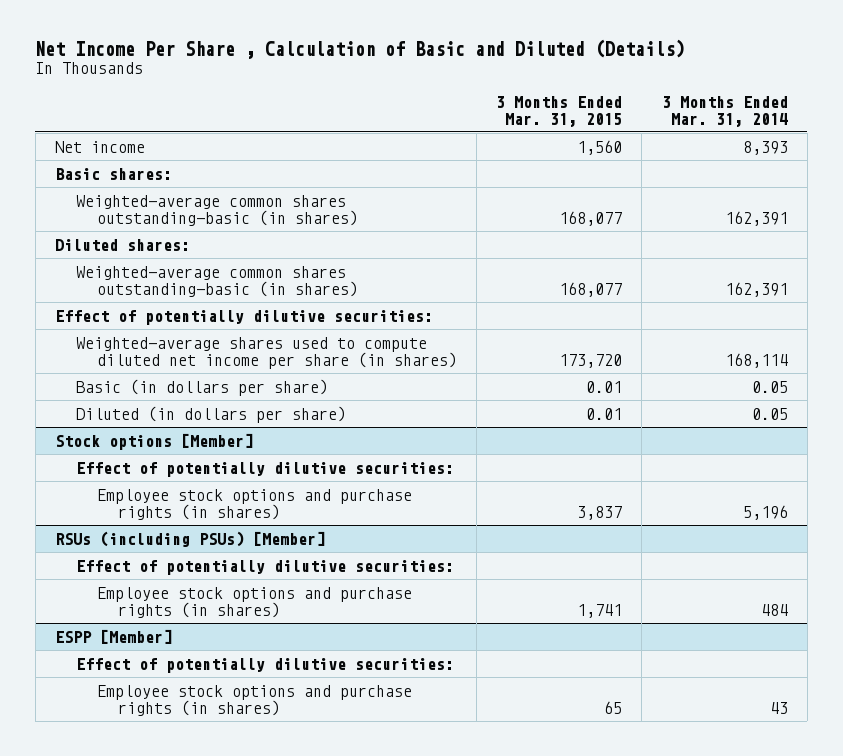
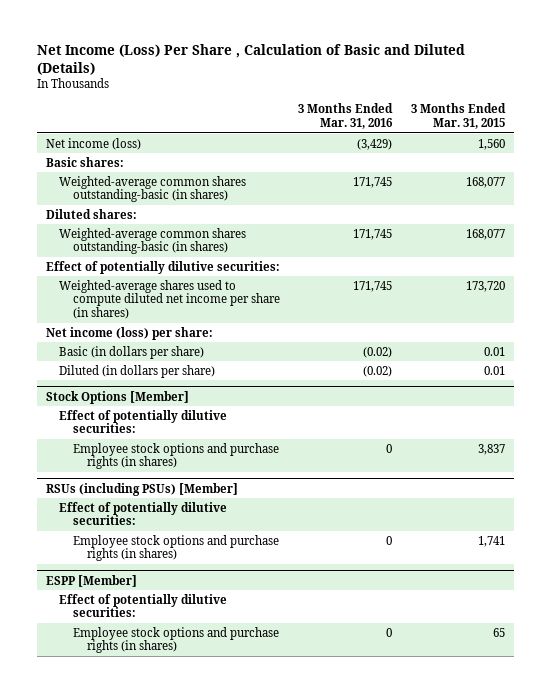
[35,39,686,60] Net Income Per Share , Calculation of Basic and Diluted (Details) -> [36,43,465,75] Net Income (Loss) Per Share , Calculation of Basic and Diluted (Details)
[661,95,788,127] 3 Months Ended Mar. 31, 2014 -> none
none -> [298,103,394,130] 3 Months Ended Mar. 31, 2016
[55,140,146,153] Net income -> [45,137,141,150] Net income (loss)
none -> [45,326,213,340] Net income (loss) per share:
[55,432,254,450] Stock options [Member] -> [45,390,189,404] Stock Options [Member]

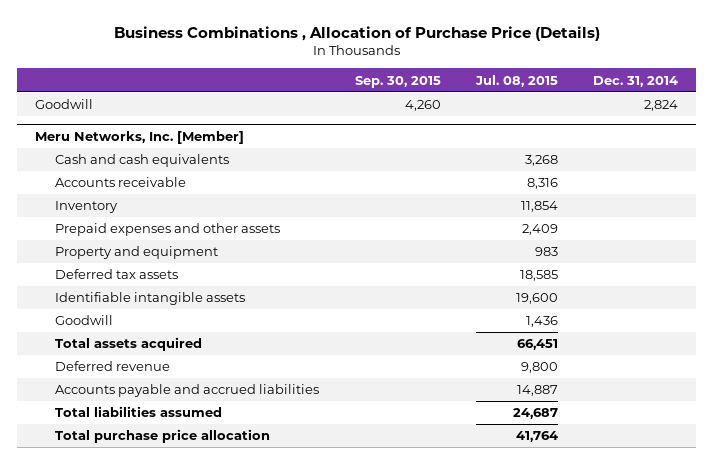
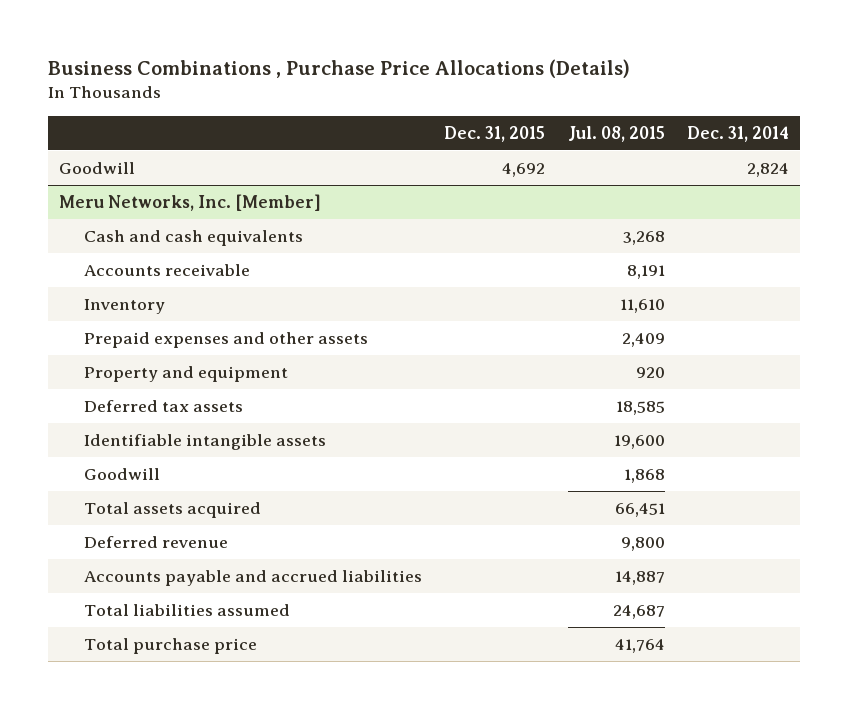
[113,25,600,41] Business Combinations , Allocation of Purchase Price (Details) -> [47,58,630,78] Business Combinations , Purchase Price Allocations (Details)
[354,75,441,88] Sep. 30, 2015 -> none
none -> [444,125,546,142] Dec. 31, 2015
[526,178,558,190] 8,316 -> [626,264,665,279] 8,191
[520,201,558,213] 11,854 -> [619,298,665,313] 11,610
[534,247,558,257] 983 -> [635,366,665,378] 920
[525,316,558,328] 1,436 -> [623,468,665,483] 1,868
[55,429,271,444] Total purchase price allocation -> [83,637,257,654] Total purchase price

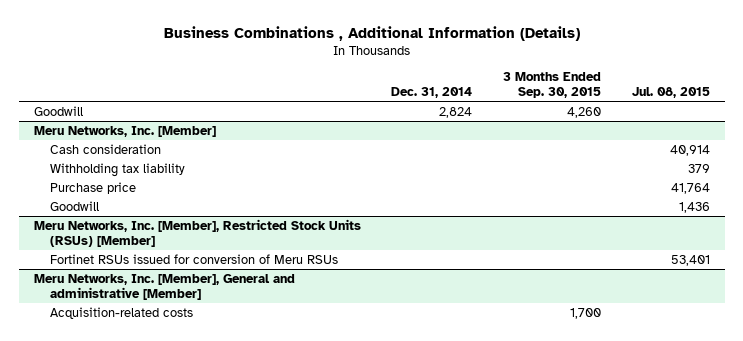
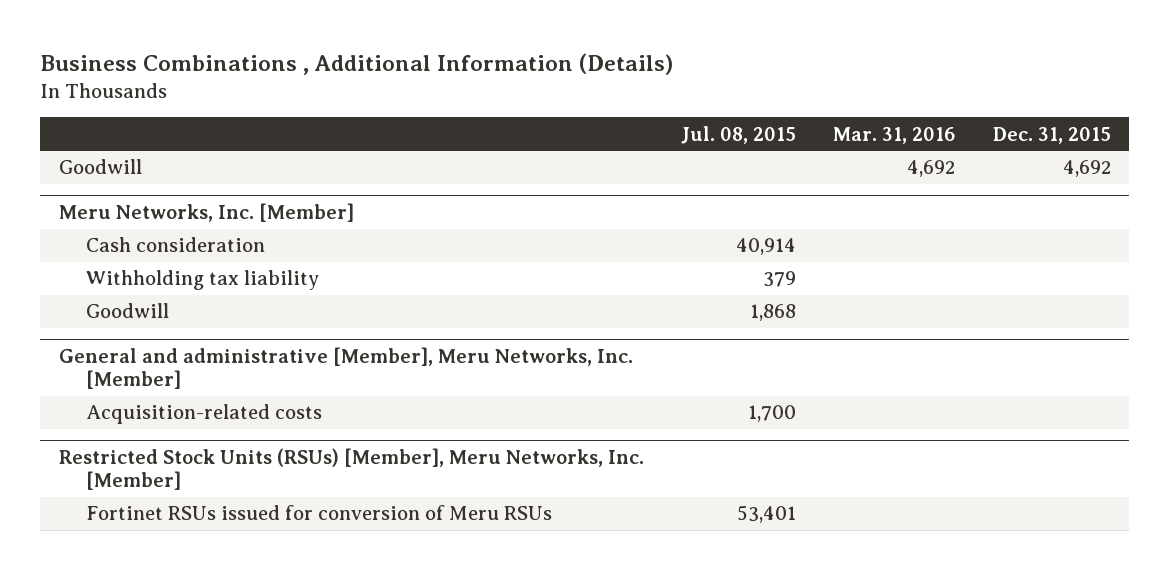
[391,87,473,99] Dec. 31, 2014 -> none
[502,72,601,99] 3 Months Ended Sep. 30, 2015 -> none
none -> [833,126,956,144] Mar. 31, 2016
none -> [992,126,1111,144] Dec. 31, 2015
[50,181,137,194] Purchase price -> none
[678,201,710,213] 1,436 -> [749,304,796,322] 1,868
none -> [58,347,633,390] General and administrative [Member], Meru Networks, Inc. [Member]
none -> [85,404,322,425] Acquisition-related costs
[33,218,361,247] Meru Networks, Inc. [Member], Restricted Stock Units (RSUs) [Member] -> [58,448,644,491] Restricted Stock Units (RSUs) [Member], Meru Networks, Inc. [Member]
[33,273,295,300] Meru Networks, Inc. [Member], General and administrative [Member] -> none
[50,306,194,319] Acquisition-related costs -> none

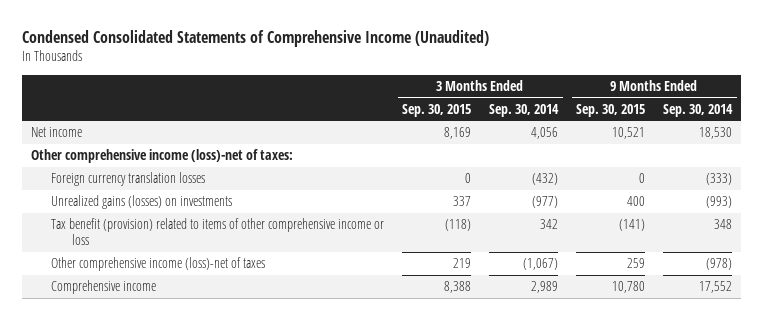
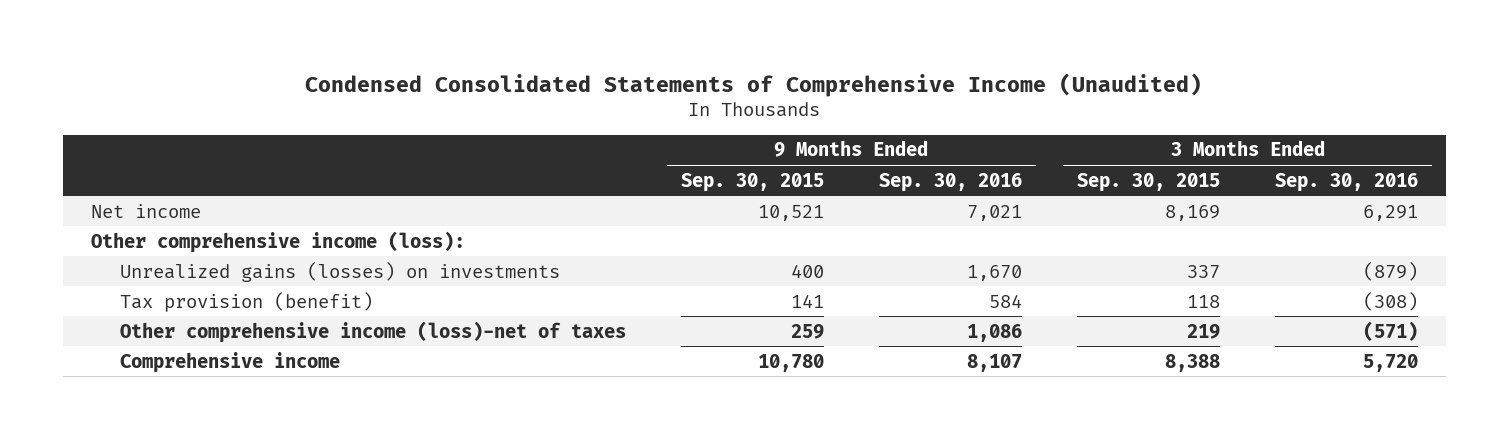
[489,103,560,117] Sep. 30, 2014 -> none
[663,103,734,117] Sep. 30, 2014 -> none
none -> [878,172,1022,192] Sep. 30, 2016
none -> [1275,172,1419,192] Sep. 30, 2016
[51,172,206,187] Foreign currency translation losses -> none
[30,149,293,164] Other comprehensive income (loss)-net of taxes: -> [90,230,465,253] Other comprehensive income (loss):
[51,218,385,246] Tax benefit (provision) related to items of other comprehensive income or loss -> [119,291,373,312] Tax provision (benefit)
[445,219,472,232] (118) -> [1187,294,1221,308] 118
[619,219,646,232] (141) -> [790,293,824,308] 141

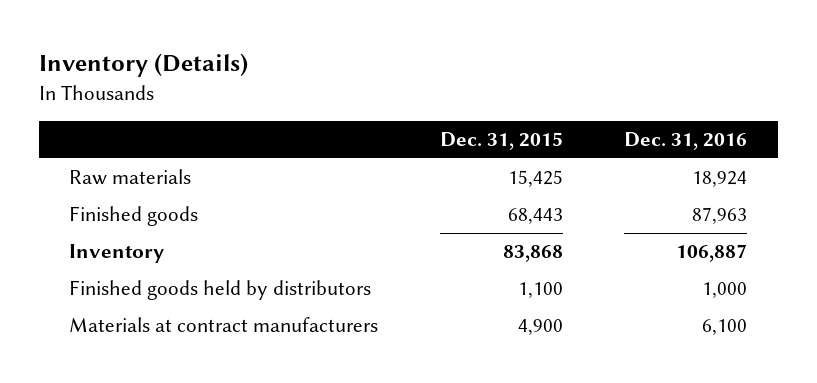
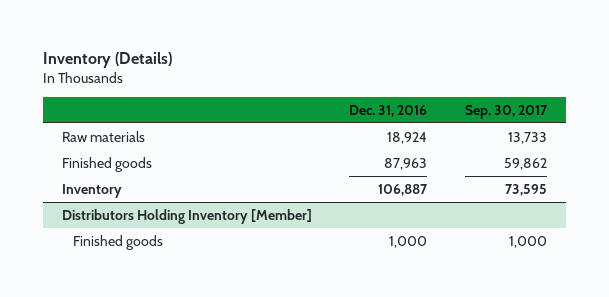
[439,132,563,151] Dec. 31, 2015 -> none
none -> [464,104,548,119] Sep. 30, 2017
[69,280,372,301] Finished goods held by distributors -> none
[69,317,379,333] Materials at contract manufacturers -> none
none -> [61,208,312,224] Distributors Holding Inventory [Member]
none -> [72,234,163,250] Finished goods

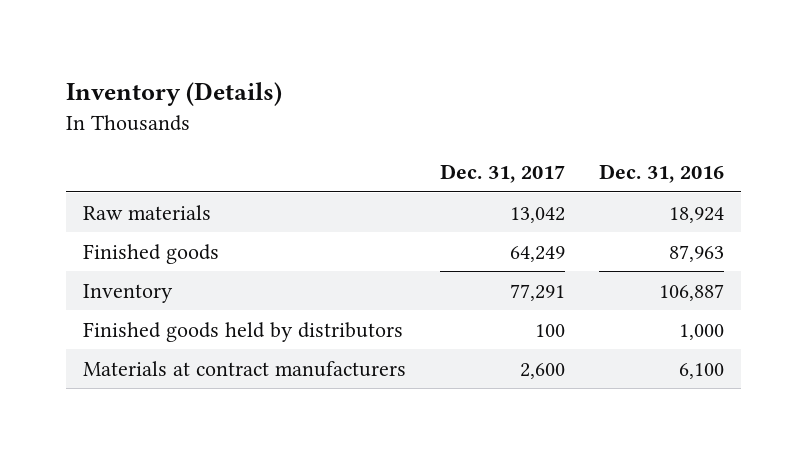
[464,104,548,119] Sep. 30, 2017 -> none
none -> [439,164,565,184] Dec. 31, 2017
[61,208,312,224] Distributors Holding Inventory [Member] -> none
[72,234,163,250] Finished goods -> none
none -> [82,321,403,342] Finished goods held by distributors
none -> [82,360,406,377] Materials at contract manufacturers

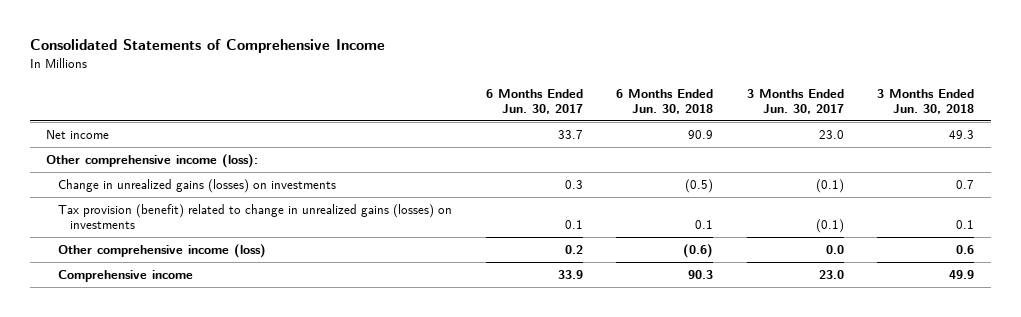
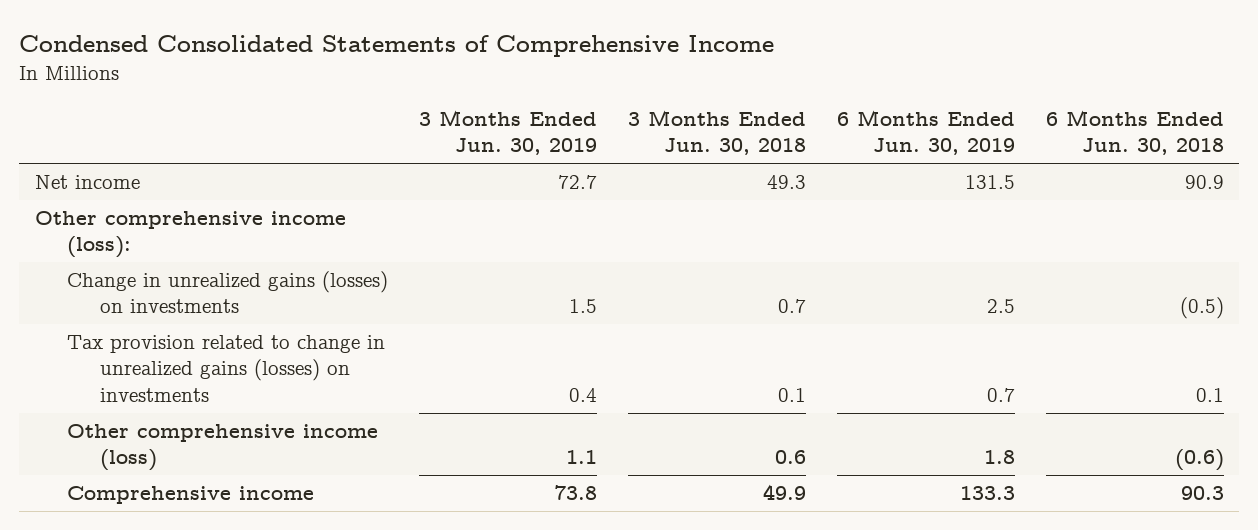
[29,39,385,54] Consolidated Statements of Comprehensive Income -> [19,34,775,57] Condensed Consolidated Statements of Comprehensive Income
[485,88,583,115] 6 Months Ended Jun. 30, 2017 -> none
[746,88,844,115] 3 Months Ended Jun. 30, 2017 -> none
none -> [419,110,598,156] 3 Months Ended Jun. 30, 2019
none -> [836,110,1015,156] 6 Months Ended Jun. 30, 2019
[58,203,453,230] Tax provision (benefit) related to change in unrealized gains (losses) on investments -> [67,335,386,402] Tax provision related to change in unrealized gains (losses) on investments

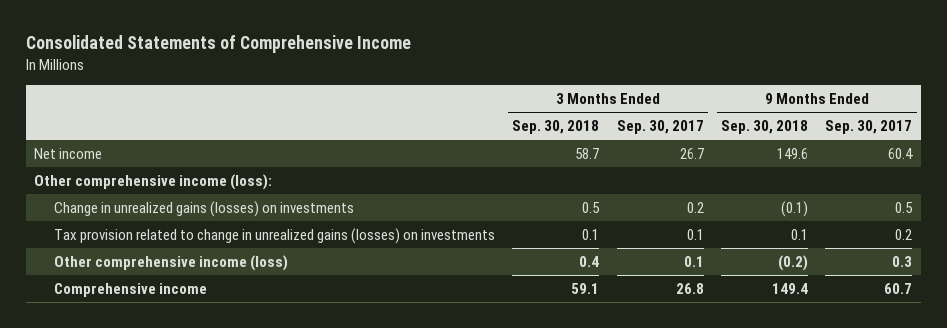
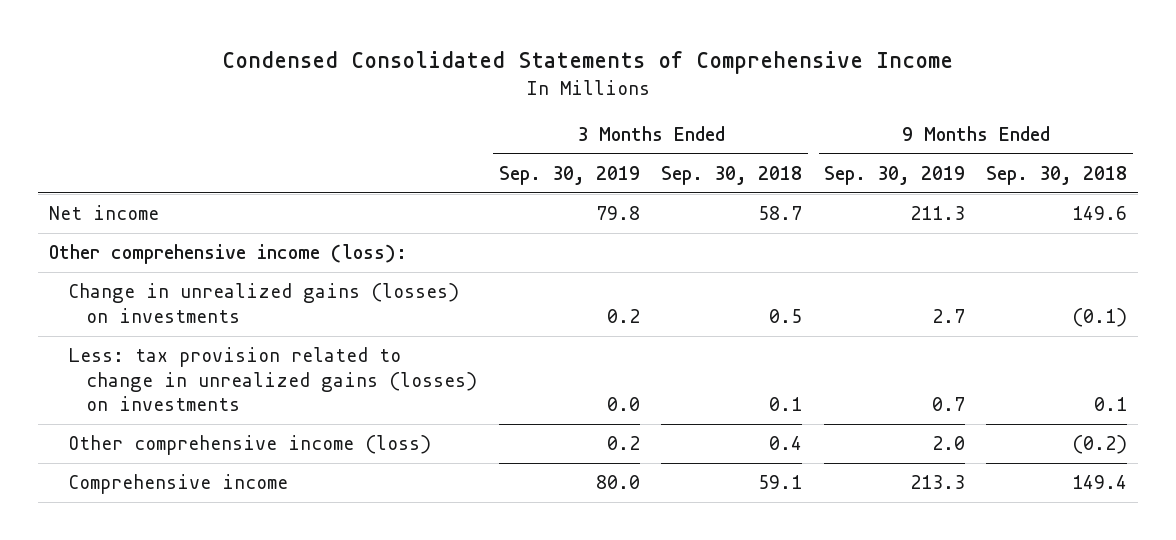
[25,35,411,54] Consolidated Statements of Comprehensive Income -> [222,51,954,75] Condensed Consolidated Statements of Comprehensive Income
[616,120,704,135] Sep. 30, 2017 -> none
[825,120,913,135] Sep. 30, 2017 -> none
none -> [498,165,640,185] Sep. 30, 2019
none -> [823,165,965,185] Sep. 30, 2019
[53,228,495,245] Tax provision related to change in unrealized gains (losses) on investments -> [67,347,478,412] Less: tax provision related to change in unrealized gains (losses) on investments

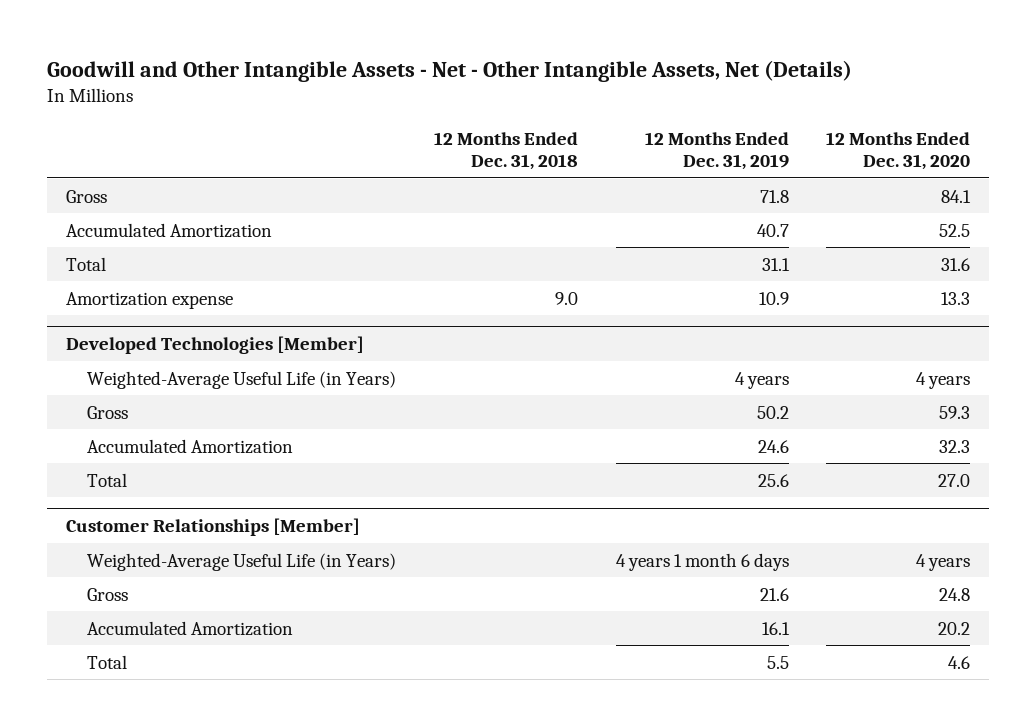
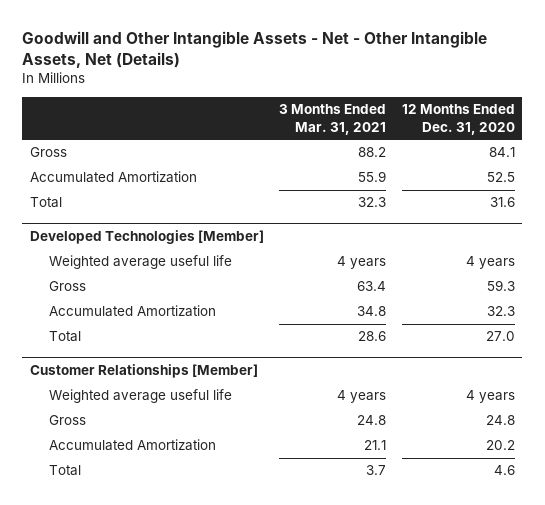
[433,131,578,170] 12 Months Ended Dec. 31, 2018 -> none
[644,131,789,170] 12 Months Ended Dec. 31, 2019 -> none
none -> [279,104,387,135] 3 Months Ended Mar. 31, 2021
[65,291,233,309] Amortization expense -> none
[87,370,397,389] Weighted-Average Useful Life (in Years) -> [49,255,233,270] Weighted average useful life
[87,552,397,571] Weighted-Average Useful Life (in Years) -> [49,389,233,404] Weighted average useful life

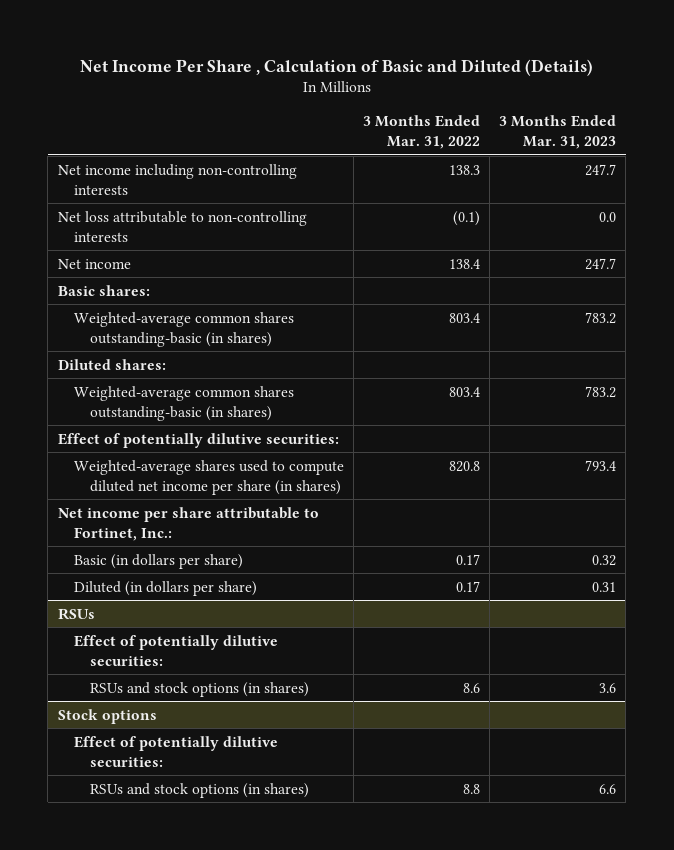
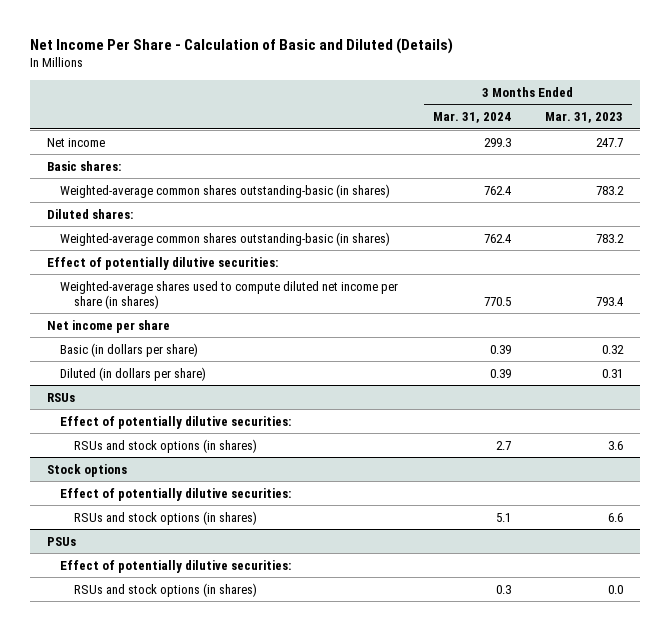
[79,58,593,76] Net Income Per Share , Calculation of Basic and Diluted (Details) -> [29,37,453,54] Net Income Per Share - Calculation of Basic and Diluted (Details)
[362,115,480,150] 3 Months Ended Mar. 31, 2022 -> none
none -> [432,112,511,124] Mar. 31, 2024
[57,163,297,195] Net income including non-controlling interests -> none
[57,210,307,242] Net loss attributable to non-controlling interests -> none
[57,506,319,541] Net income per share attributable to Fortinet, Inc.: -> [46,319,170,333] Net income per share
none -> [46,536,76,546] PSUs
none -> [60,559,292,573] Effect of potentially dilutive securities:
none -> [73,582,257,597] RSUs and stock options (in shares)

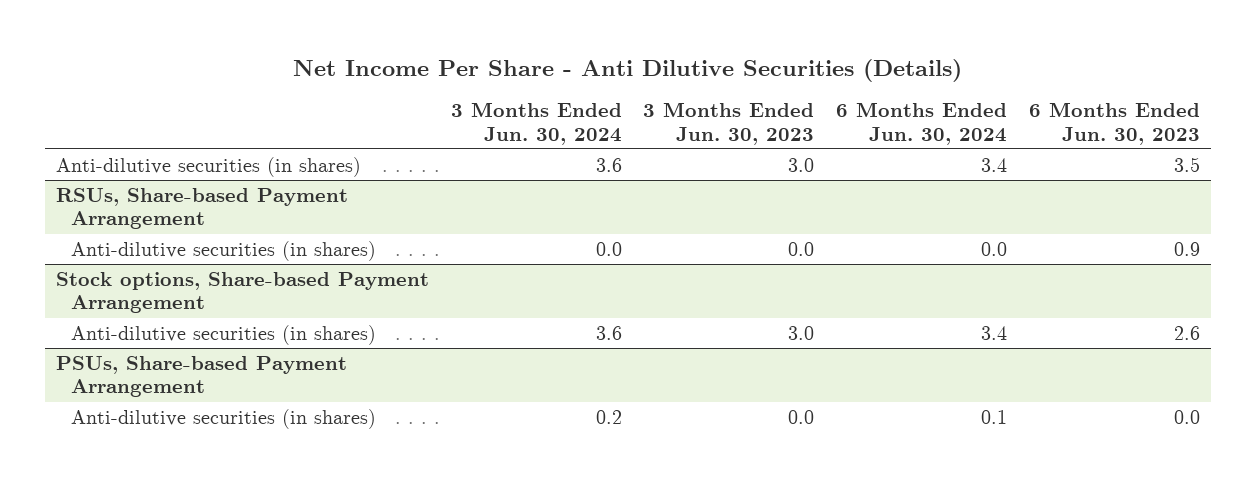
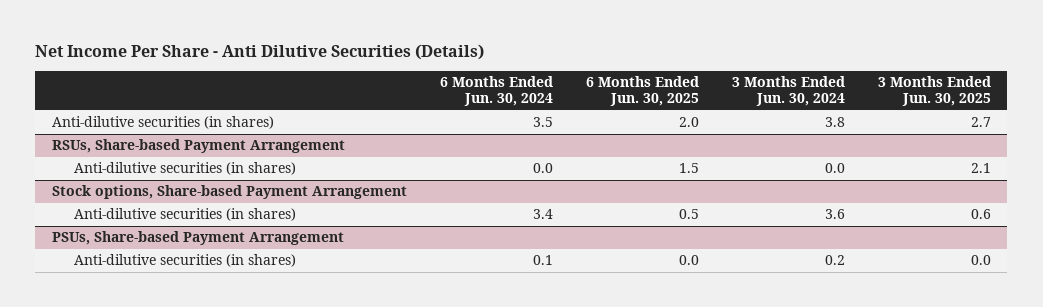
[643,102,815,145] 3 Months Ended Jun. 30, 2023 -> none
[1028,102,1200,145] 6 Months Ended Jun. 30, 2023 -> none
none -> [585,76,699,107] 6 Months Ended Jun. 30, 2025
none -> [877,76,991,107] 3 Months Ended Jun. 30, 2025
[595,157,622,172] 3.6 -> [824,117,845,128] 3.8
[981,157,1008,172] 3.4 -> [532,117,553,128] 3.5

